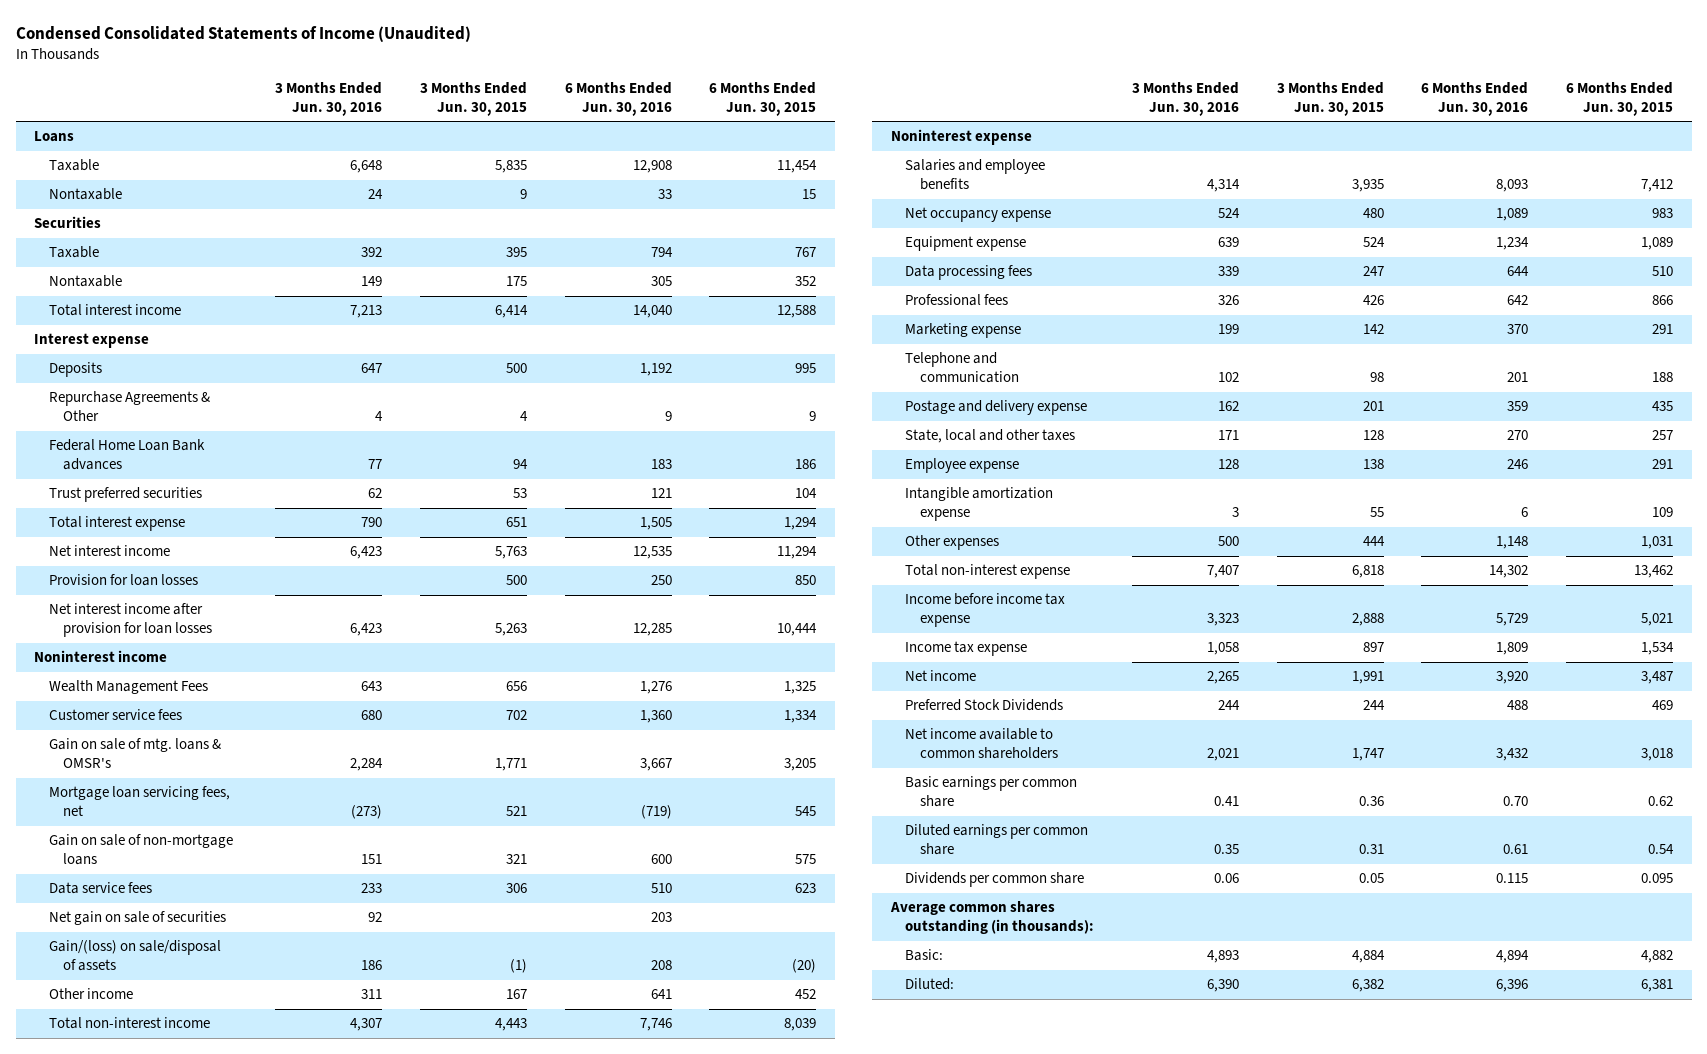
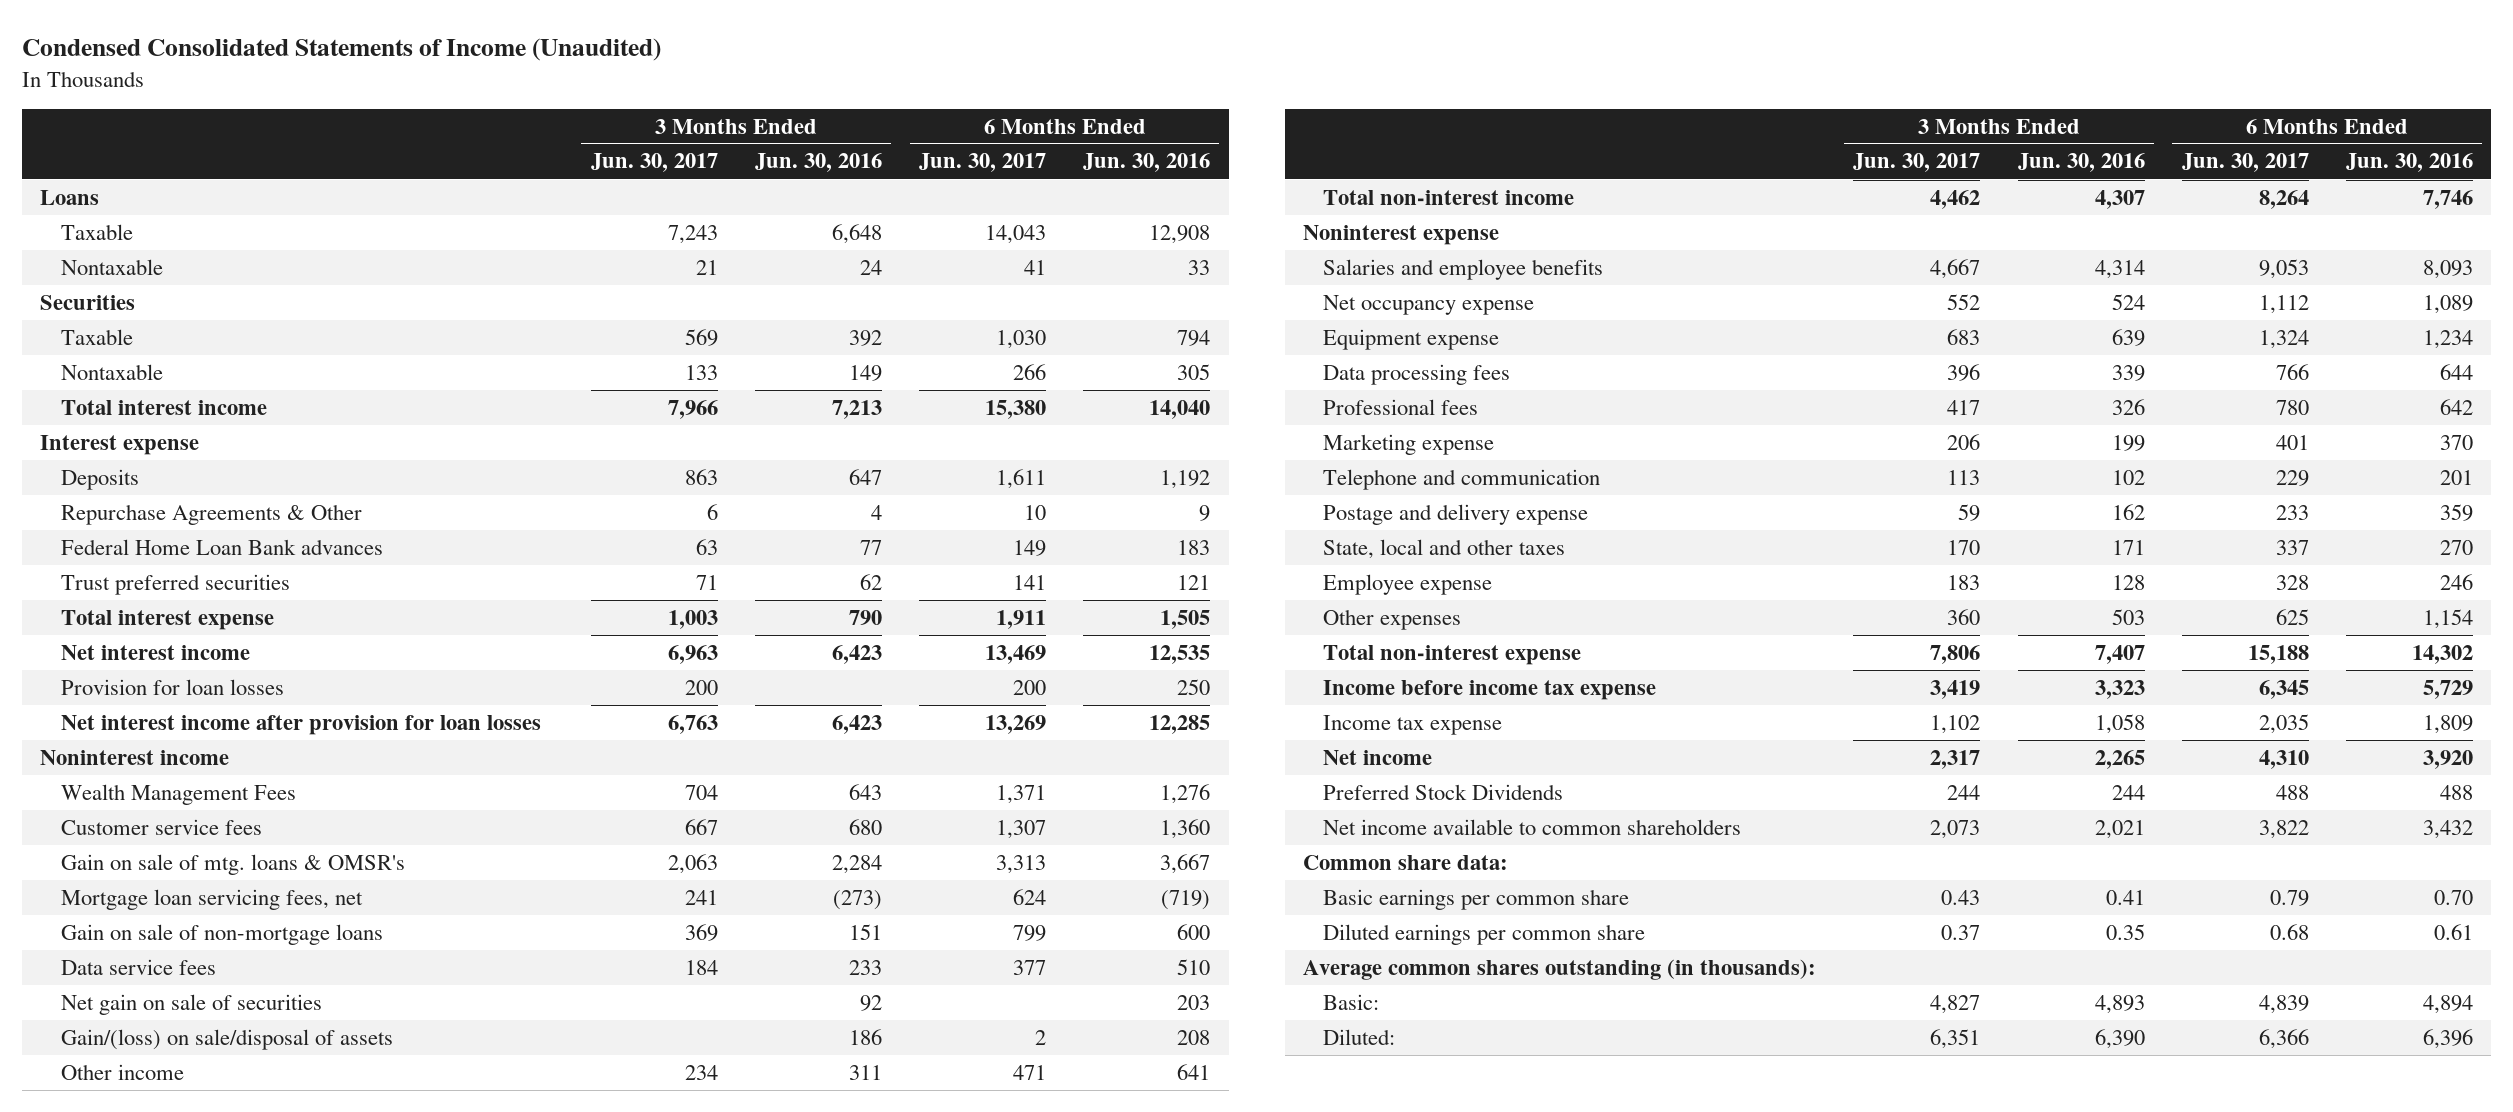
[419,82,527,116] 3 Months Ended Jun. 30, 2015 -> none
[709,82,817,116] 6 Months Ended Jun. 30, 2015 -> none
none -> [590,153,718,173] Jun. 30, 2017
none -> [918,153,1046,173] Jun. 30, 2017
[905,487,1054,522] Intangible amortization expense -> none
[1217,536,1239,547] 500 -> [2111,608,2145,625] 503
[1496,536,1529,550] 1,148 -> [2422,608,2473,629] 1,154
none -> [1303,854,1509,870] Common share data:
[905,872,1085,888] Dividends per common share -> none

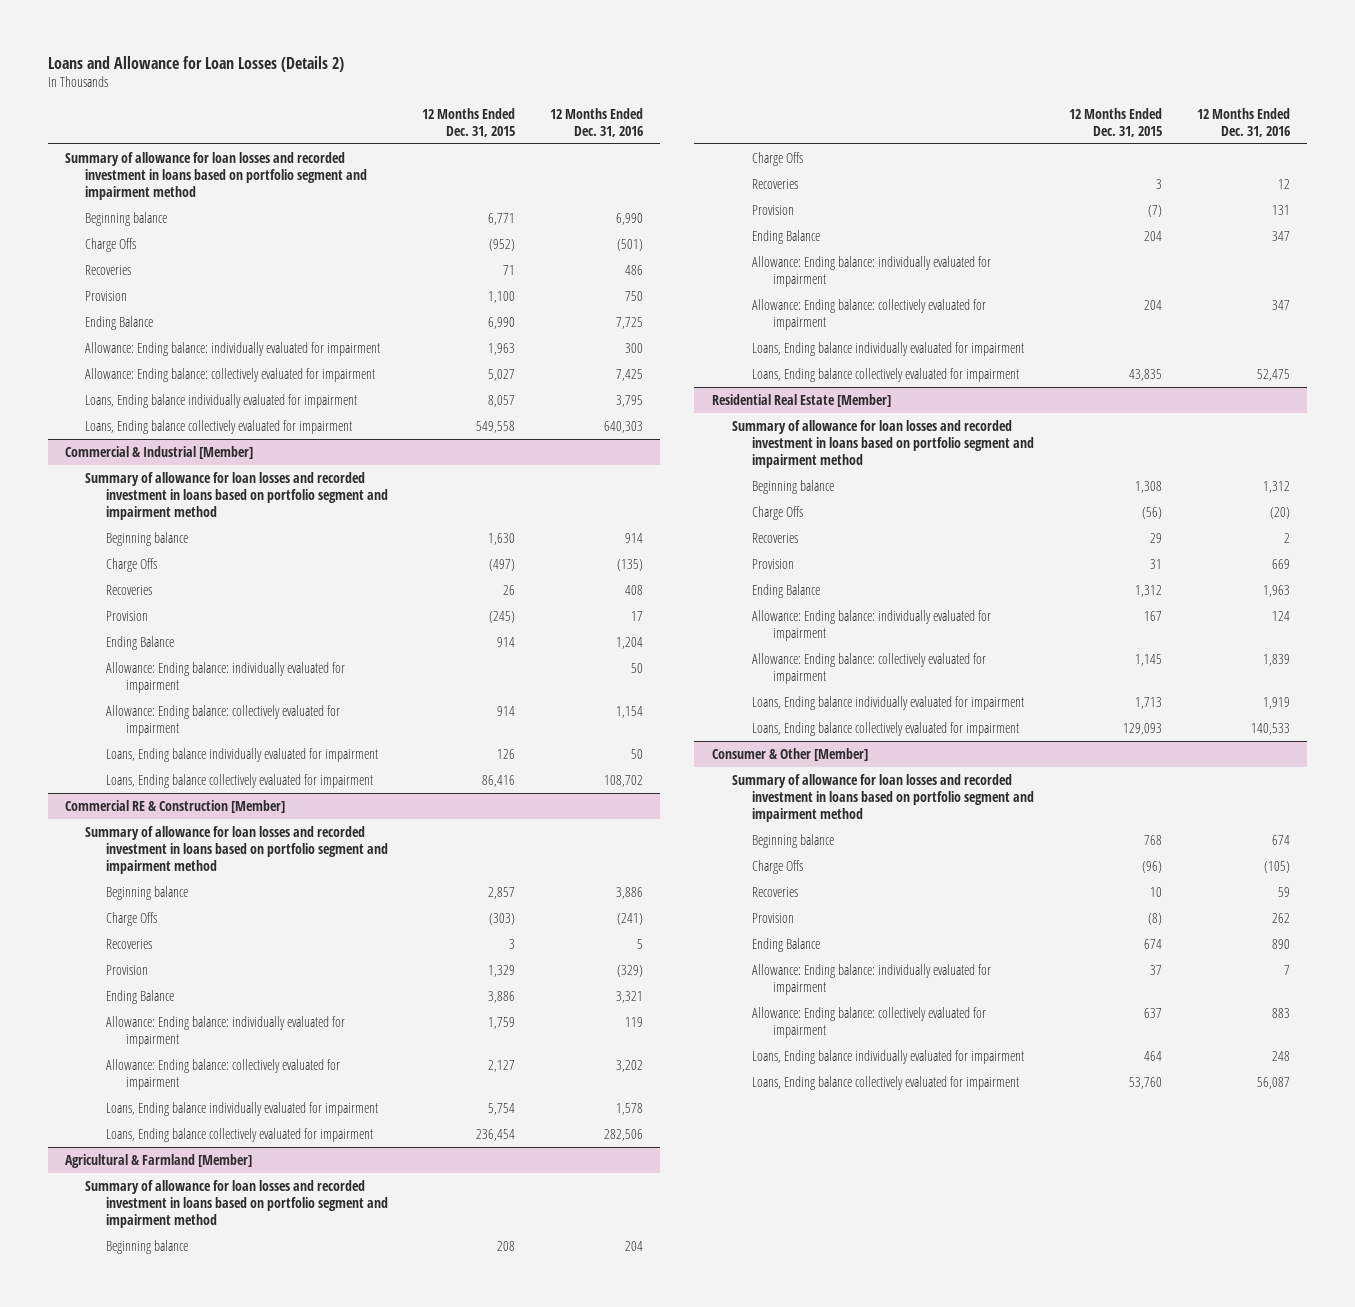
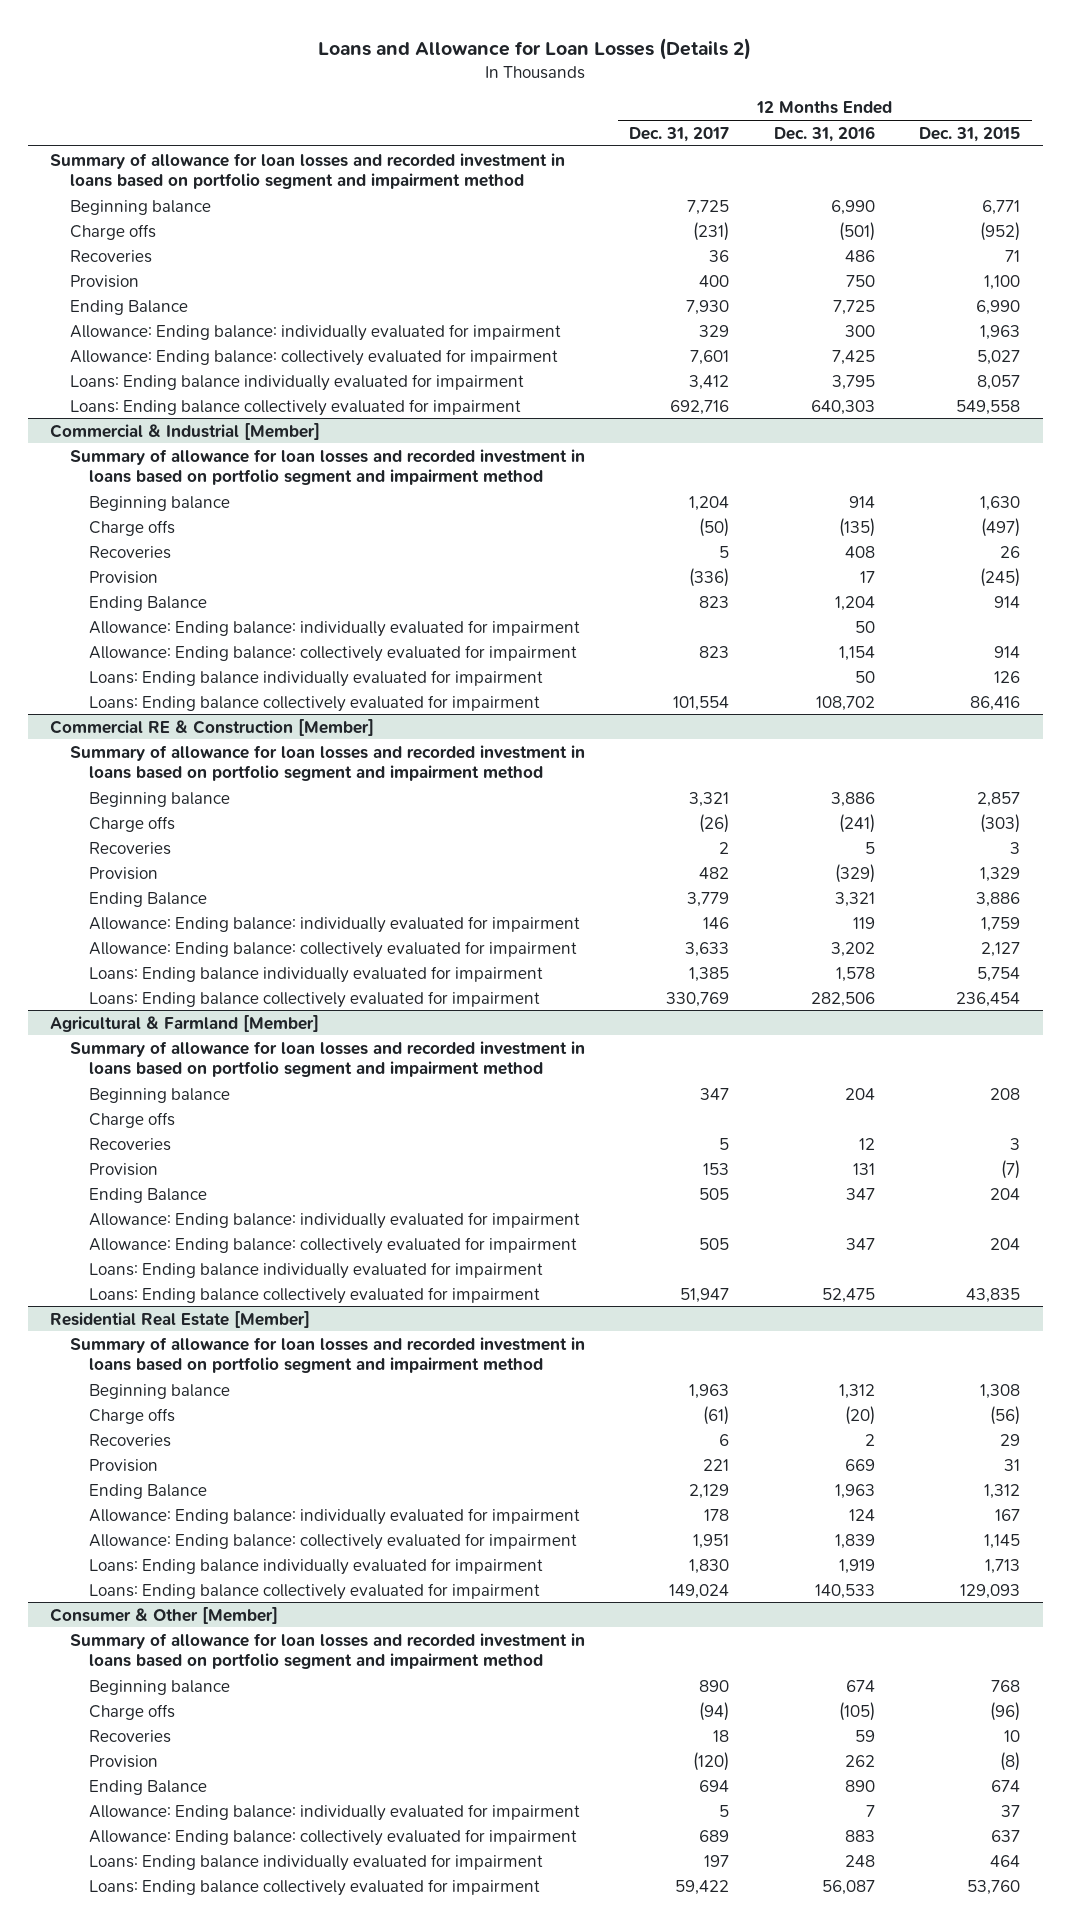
none -> [629,126,730,142] Dec. 31, 2017
[85,237,137,252] Charge Offs -> [69,223,156,240] Charge offs
[85,393,358,408] Loans, Ending balance individually evaluated for impairment -> [69,373,524,391] Loans: Ending balance individually evaluated for impairment
[85,419,353,434] Loans, Ending balance collectively evaluated for impairment -> [69,398,521,416] Loans: Ending balance collectively evaluated for impairment
[105,557,157,572] Charge Offs -> [89,519,176,536] Charge offs
[105,747,378,762] Loans, Ending balance individually evaluated for impairment -> [89,669,544,687] Loans: Ending balance individually evaluated for impairment
[105,773,373,788] Loans, Ending balance collectively evaluated for impairment -> [89,694,541,712] Loans: Ending balance collectively evaluated for impairment
[105,911,157,926] Charge Offs -> [89,815,176,832] Charge offs
[105,1101,378,1116] Loans, Ending balance individually evaluated for impairment -> [89,965,544,983] Loans: Ending balance individually evaluated for impairment
[105,1127,373,1142] Loans, Ending balance collectively evaluated for impairment -> [89,990,541,1008] Loans: Ending balance collectively evaluated for impairment
[752,151,804,166] Charge Offs -> [89,1111,176,1128] Charge offs
[752,341,1025,356] Loans, Ending balance individually evaluated for impairment -> [89,1261,544,1279] Loans: Ending balance individually evaluated for impairment
[752,367,1020,382] Loans, Ending balance collectively evaluated for impairment -> [89,1286,541,1304] Loans: Ending balance collectively evaluated for impairment
[752,505,804,520] Charge Offs -> [89,1407,176,1424] Charge offs
[752,695,1025,710] Loans, Ending balance individually evaluated for impairment -> [89,1557,544,1575] Loans: Ending balance individually evaluated for impairment
[752,721,1020,736] Loans, Ending balance collectively evaluated for impairment -> [89,1582,541,1600] Loans: Ending balance collectively evaluated for impairment
[752,859,804,874] Charge Offs -> [89,1703,176,1720] Charge offs
[752,1049,1025,1064] Loans, Ending balance individually evaluated for impairment -> [89,1853,544,1871] Loans: Ending balance individually evaluated for impairment
[752,1075,1020,1090] Loans, Ending balance collectively evaluated for impairment -> [89,1878,541,1896] Loans: Ending balance collectively evaluated for impairment

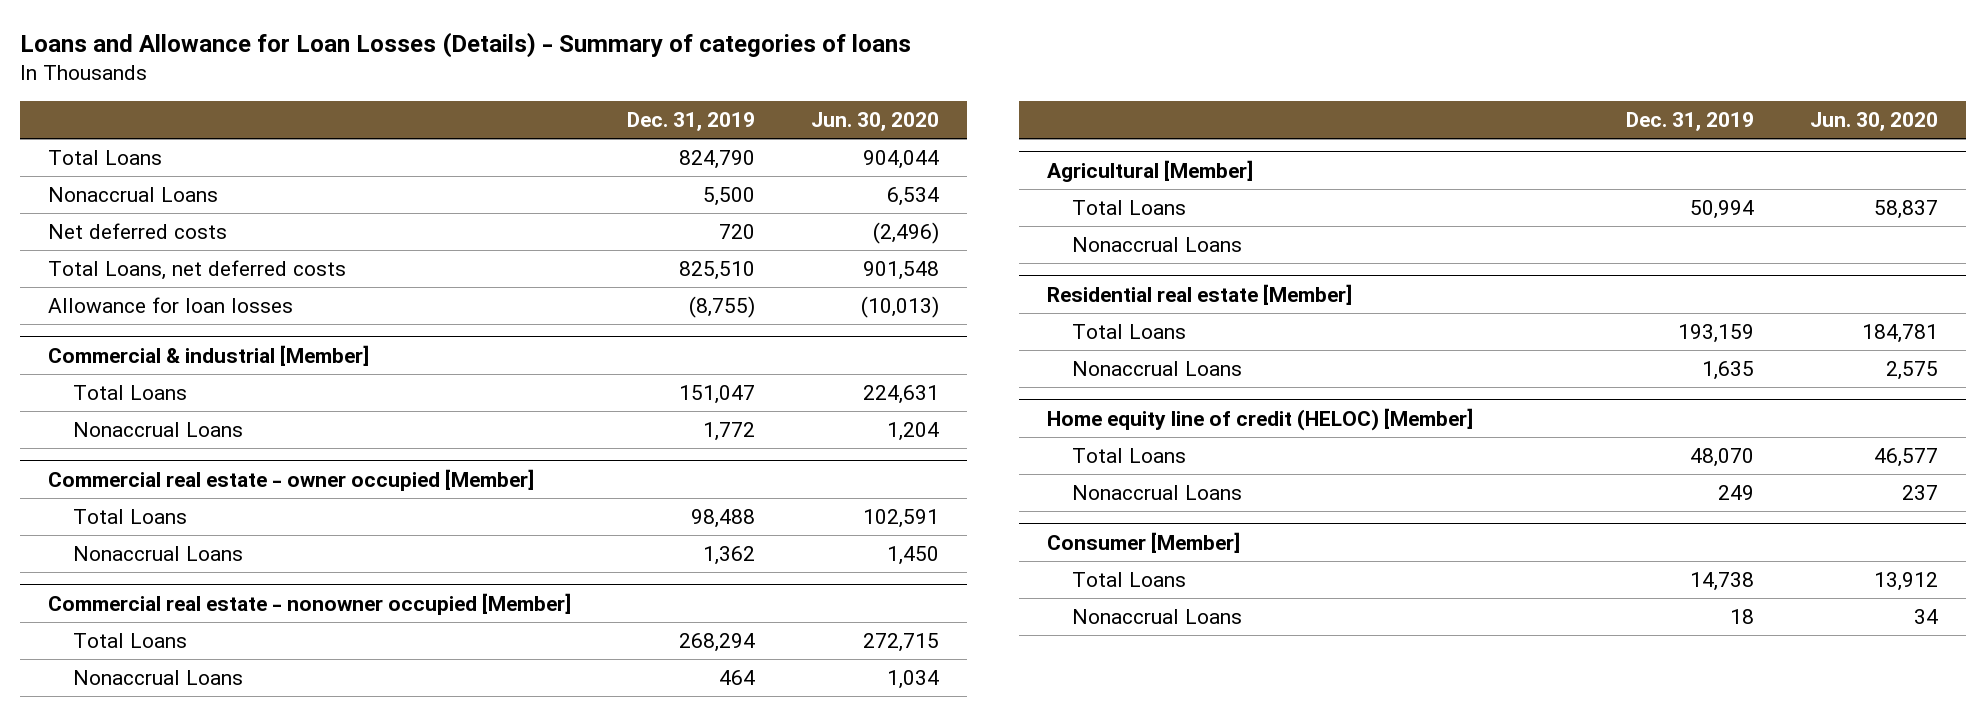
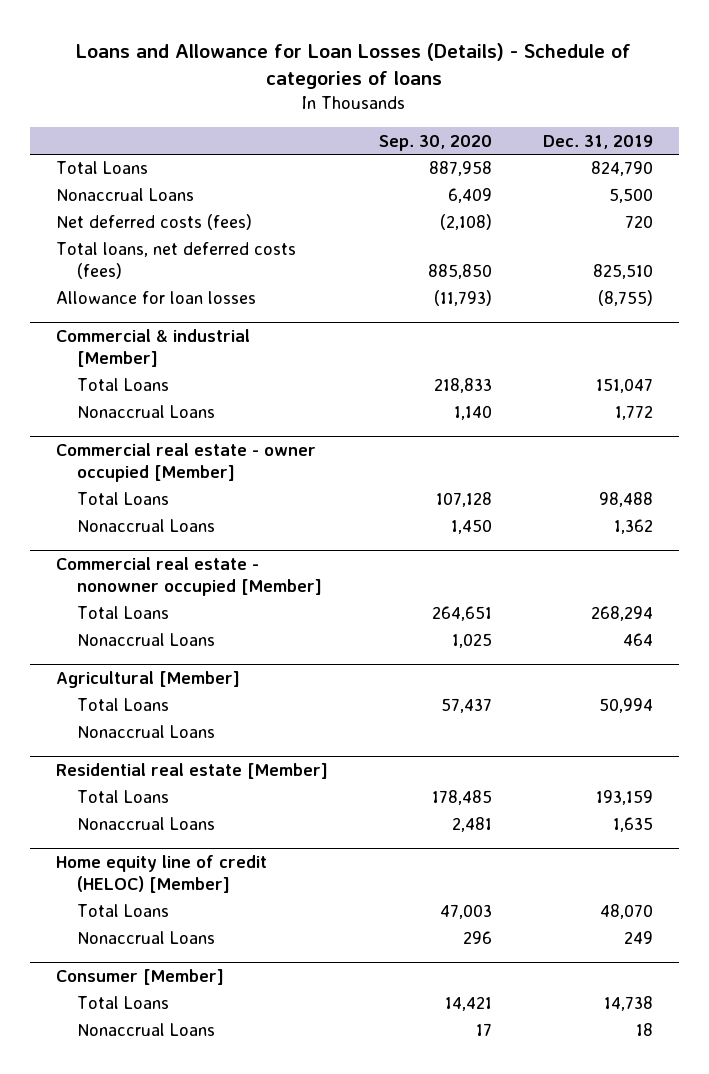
[19,31,911,58] Loans and Allowance for Loan Losses (Details) - Summary of categories of loans -> [76,42,632,90] Loans and Allowance for Loan Losses (Details) - Schedule of categories of loans
[810,111,939,131] Jun. 30, 2020 -> none
none -> [378,134,492,151] Sep. 30, 2020
[47,223,227,240] Net deferred costs -> [55,214,252,231] Net deferred costs (fees)
[47,260,346,281] Total Loans, net deferred costs -> [55,242,296,280] Total loans, net deferred costs (fees)

